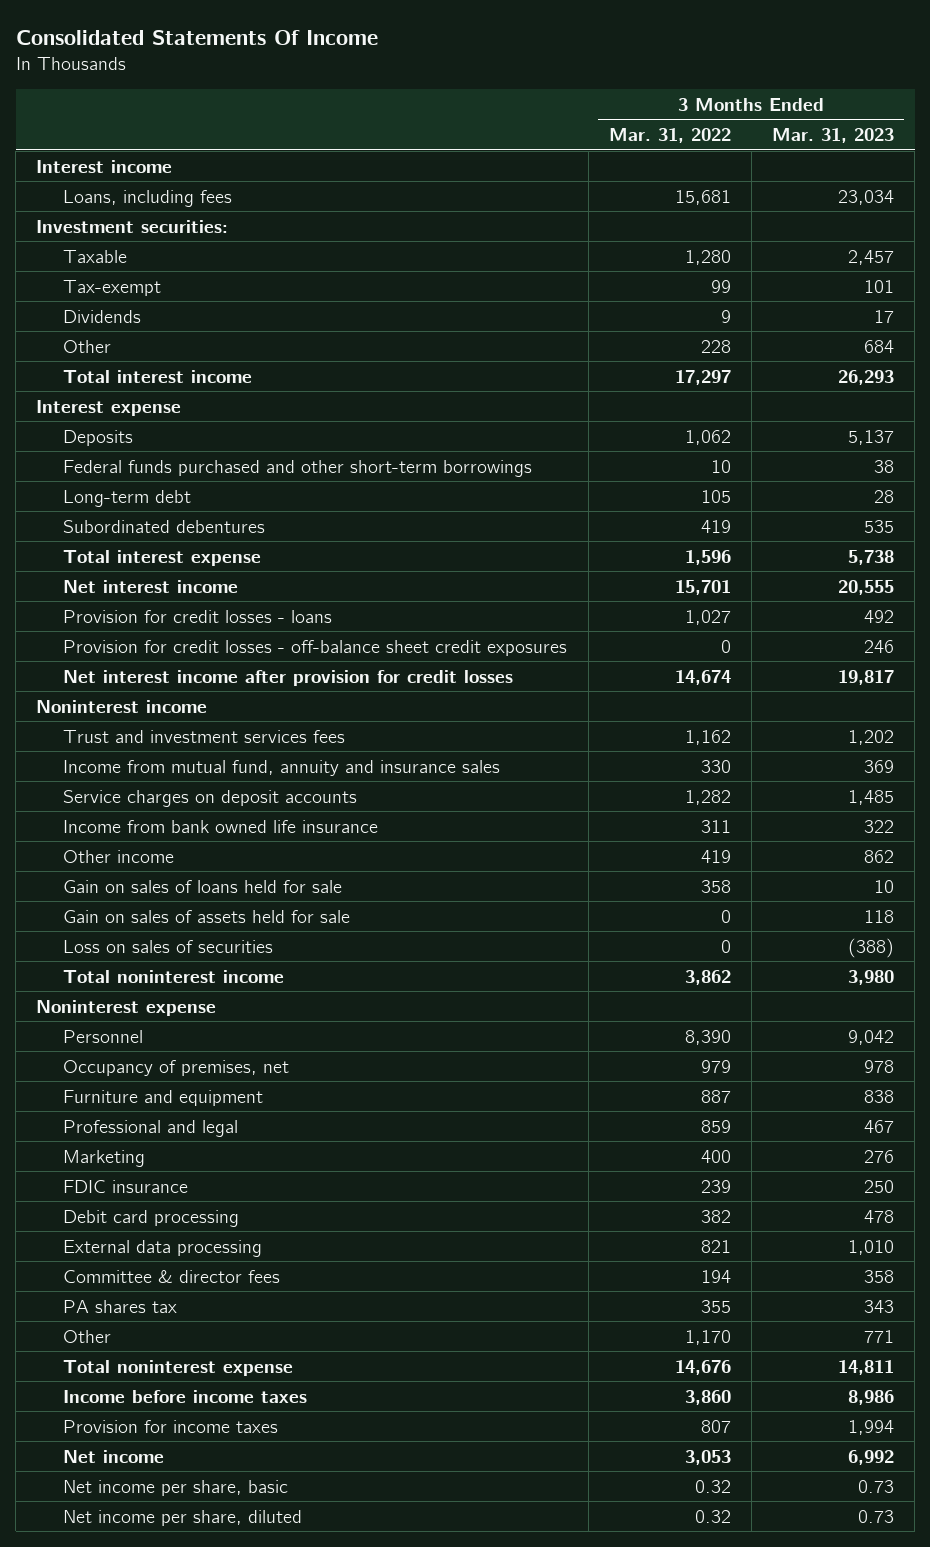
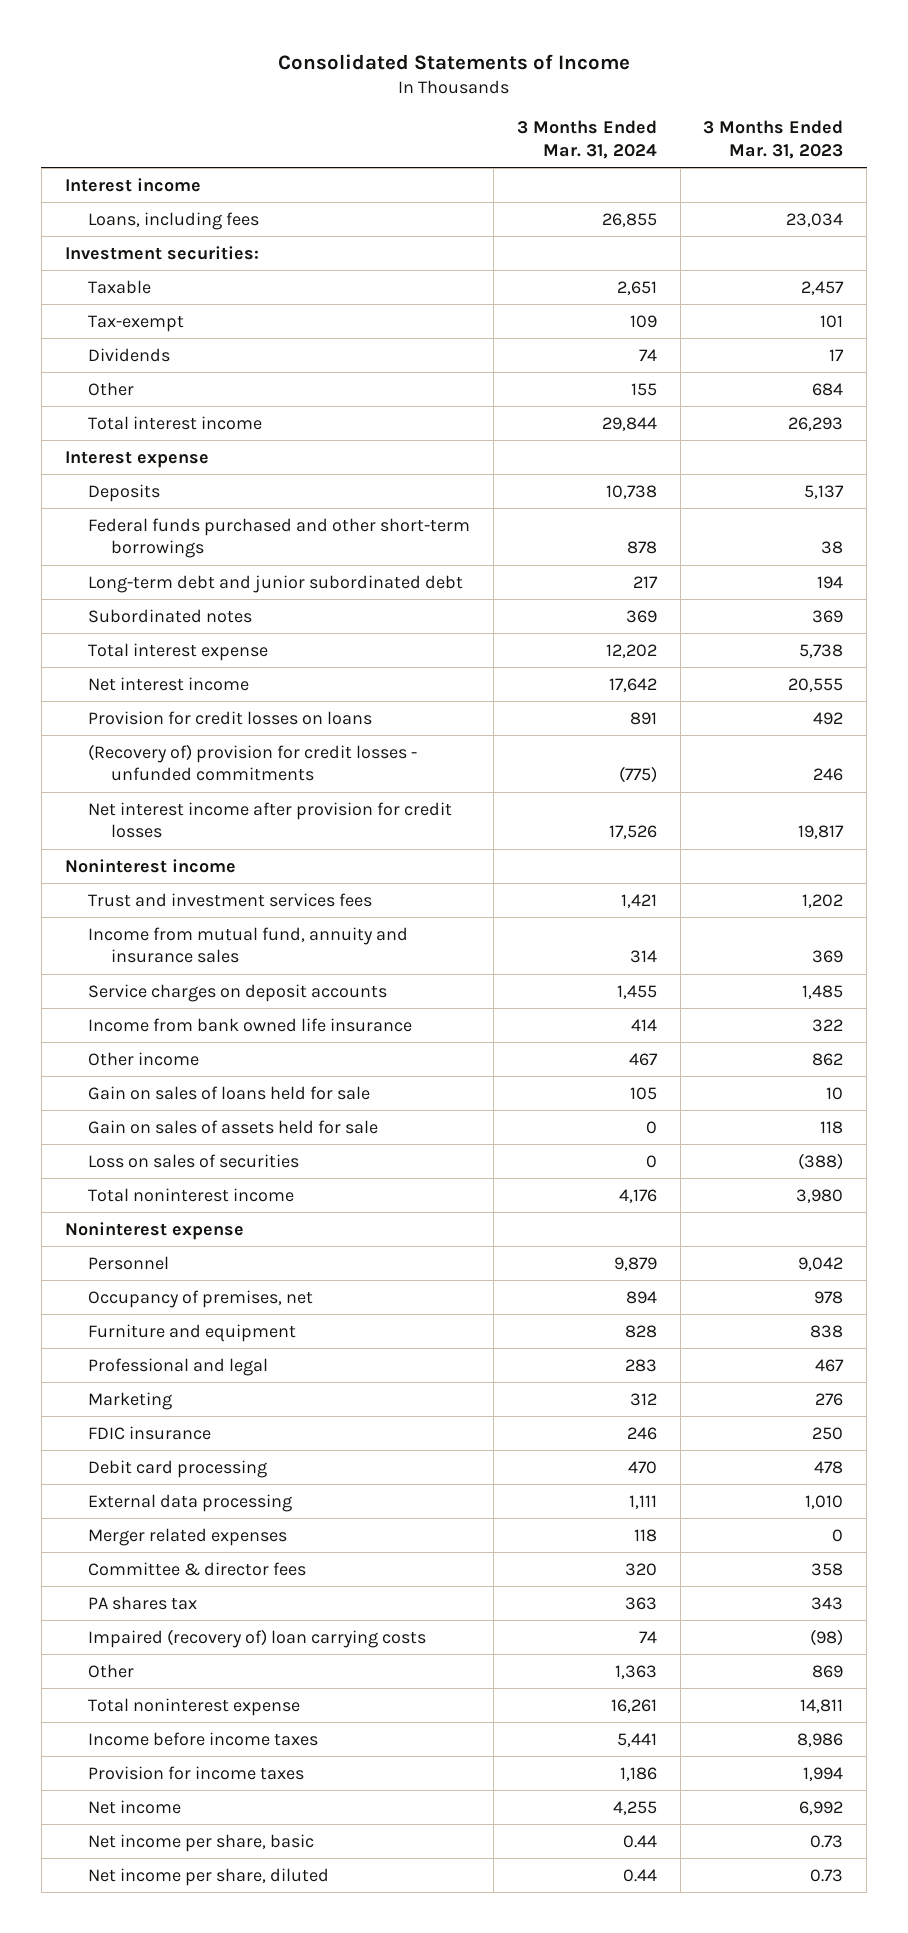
[15,29,378,45] Consolidated Statements Of Income -> [278,53,631,70] Consolidated Statements of Income
[608,128,731,144] Mar. 31, 2022 -> none
none -> [516,120,657,160] 3 Months Ended Mar. 31, 2024
[63,489,192,507] Long-term debt -> [87,574,463,593] Long-term debt and junior subordinated debt
[874,489,895,503] 28 -> [817,575,844,589] 194
[63,519,266,533] Subordinated debentures -> [87,608,252,623] Subordinated notes
[864,519,895,533] 535 -> [812,609,844,623] 369
[63,609,333,623] Provision for credit losses - loans -> [87,710,372,725] Provision for credit losses on loans
[63,639,568,656] Provision for credit losses - off-balance sheet credit exposures -> [87,743,417,782] (Recovery of) provision for credit losses - unfunded commitments
none -> [87,1527,287,1546] Merger related expenses
none -> [87,1628,426,1648] Impaired (recovery of) loan carrying costs
[864,1329,895,1343] 771 -> [812,1664,844,1678] 869

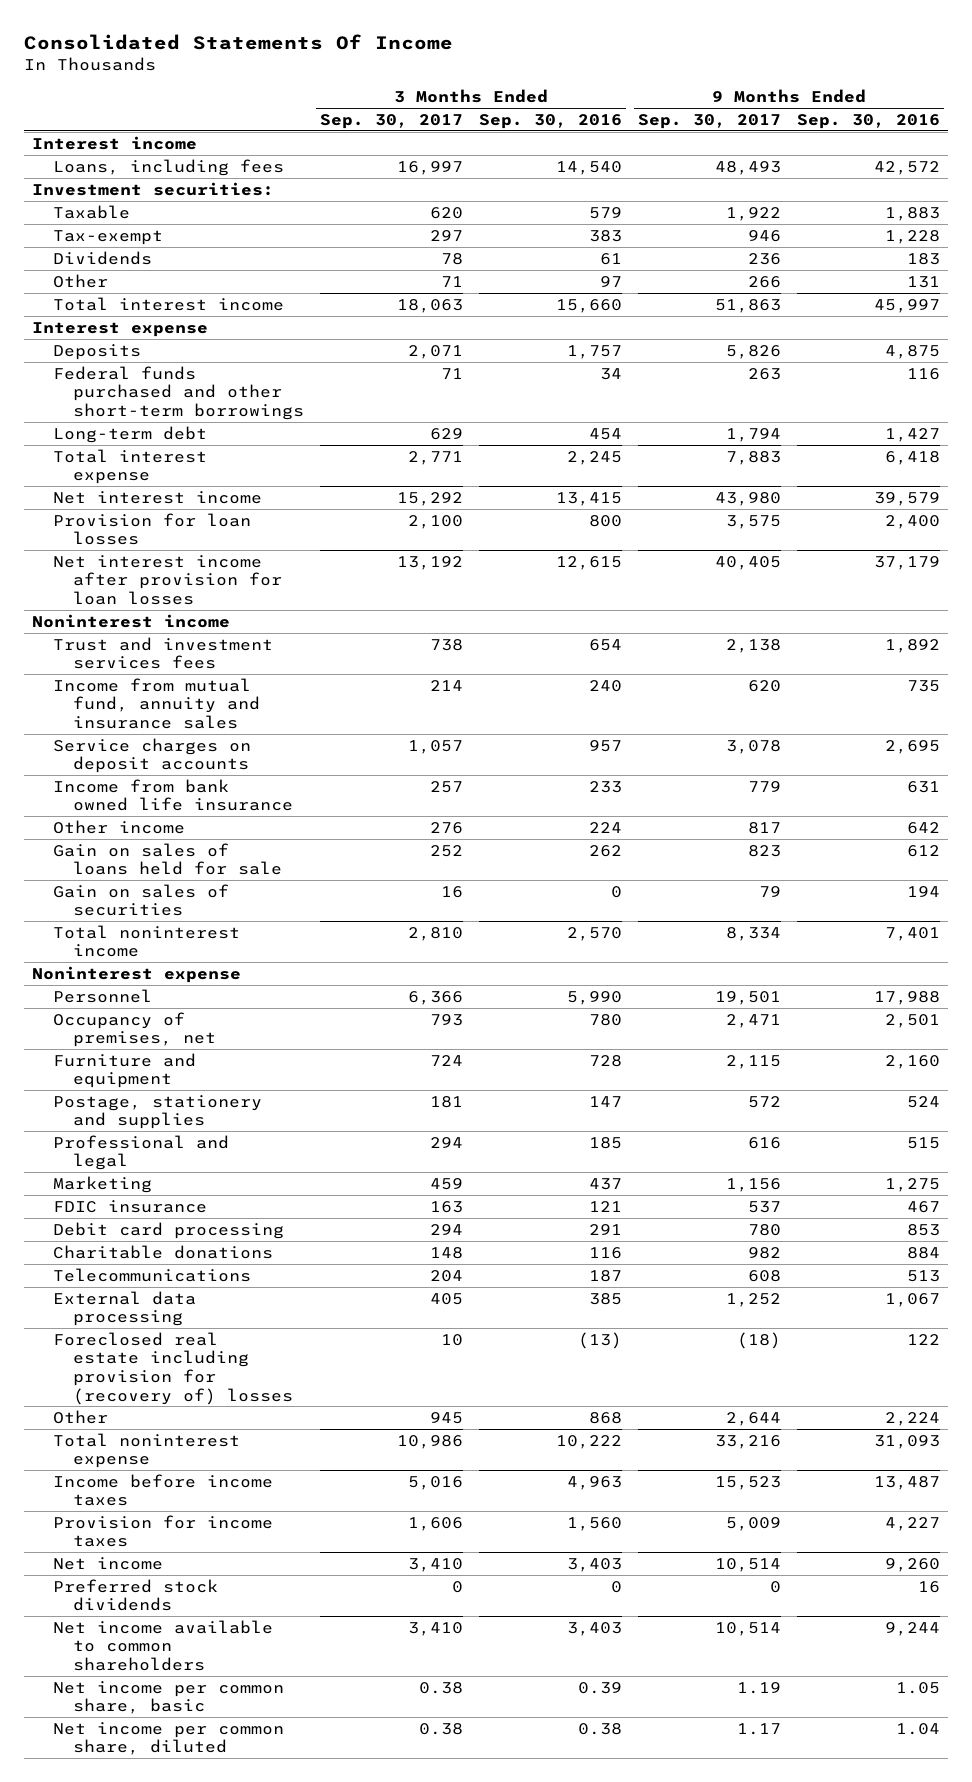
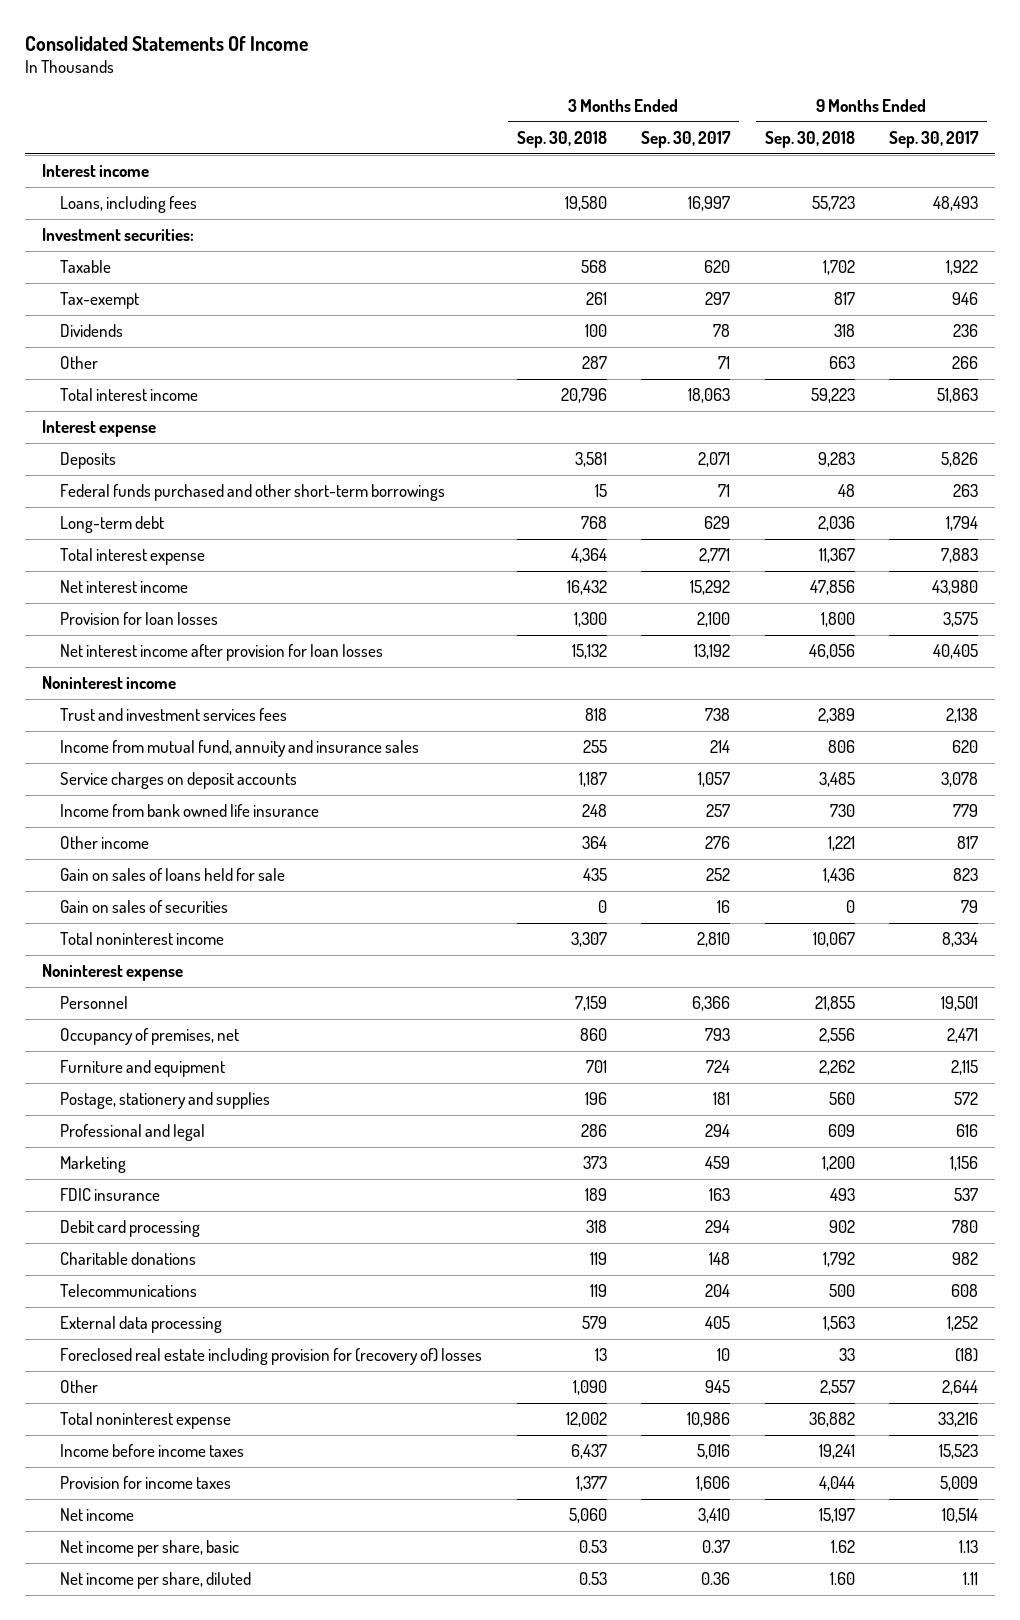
[478,113,622,129] Sep. 30, 2016 -> none
[796,113,940,129] Sep. 30, 2016 -> none
none -> [516,130,607,148] Sep. 30, 2018
none -> [764,130,855,148] Sep. 30, 2018
[52,1578,218,1612] Preferred stock dividends -> none
[52,1619,273,1671] Net income available to common shareholders -> none
[52,1680,284,1715] Net income per common share, basic -> [60,1539,240,1557] Net income per share, basic
[419,1681,464,1694] 0.38 -> [702,1539,731,1553] 0.37
[736,1681,781,1694] 1.19 -> [958,1539,978,1553] 1.13
[52,1721,284,1756] Net income per common share, diluted -> [60,1571,252,1589] Net income per share, diluted
[419,1722,464,1735] 0.38 -> [701,1571,731,1585] 0.36
[736,1722,781,1735] 1.17 -> [962,1571,978,1585] 1.11

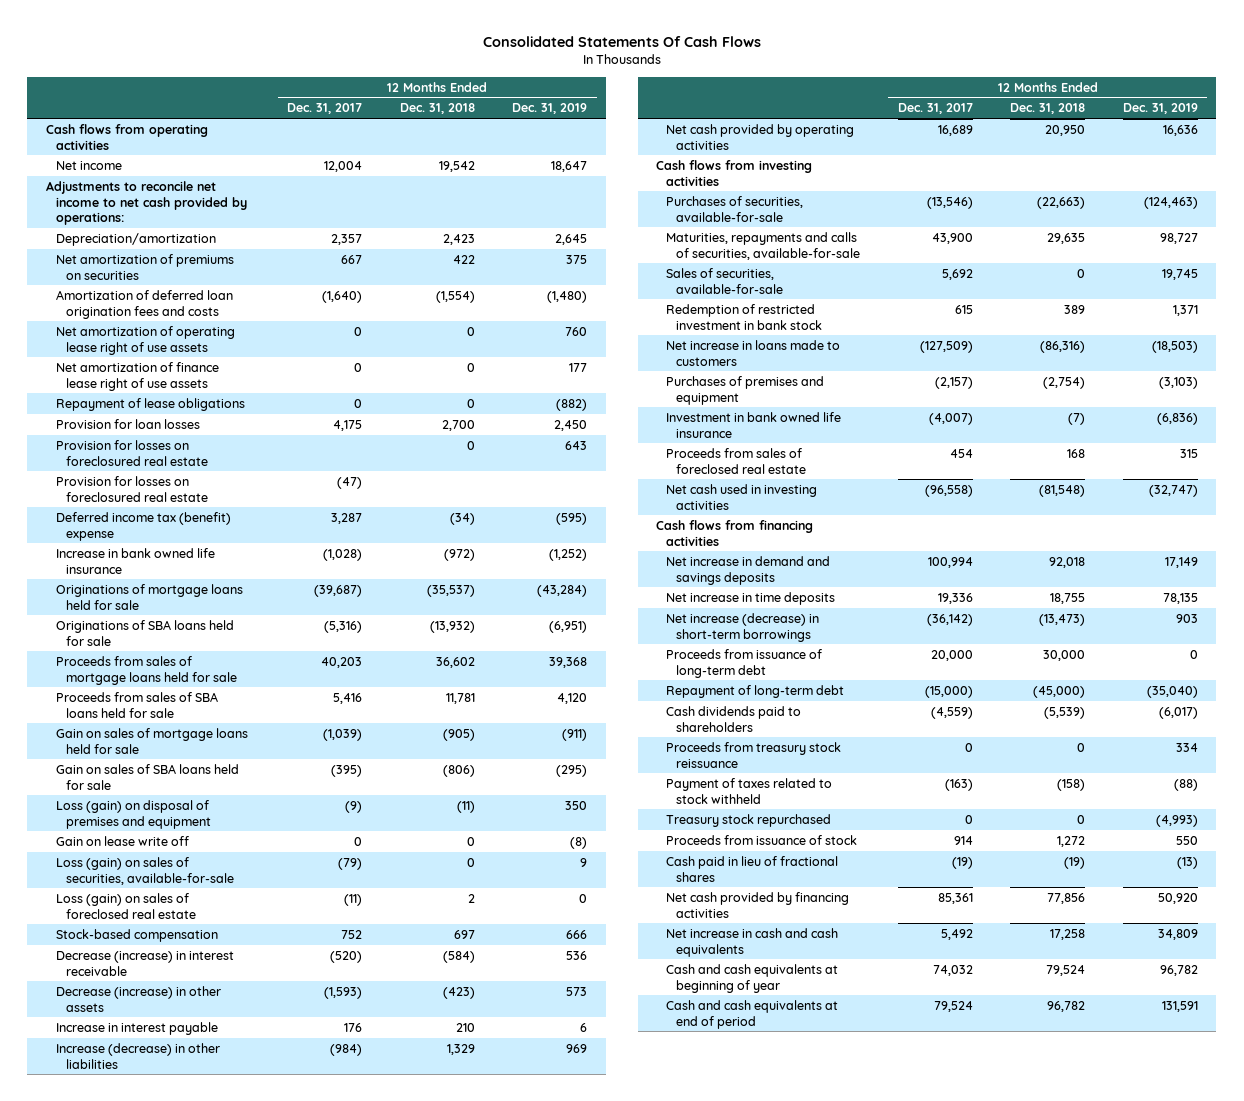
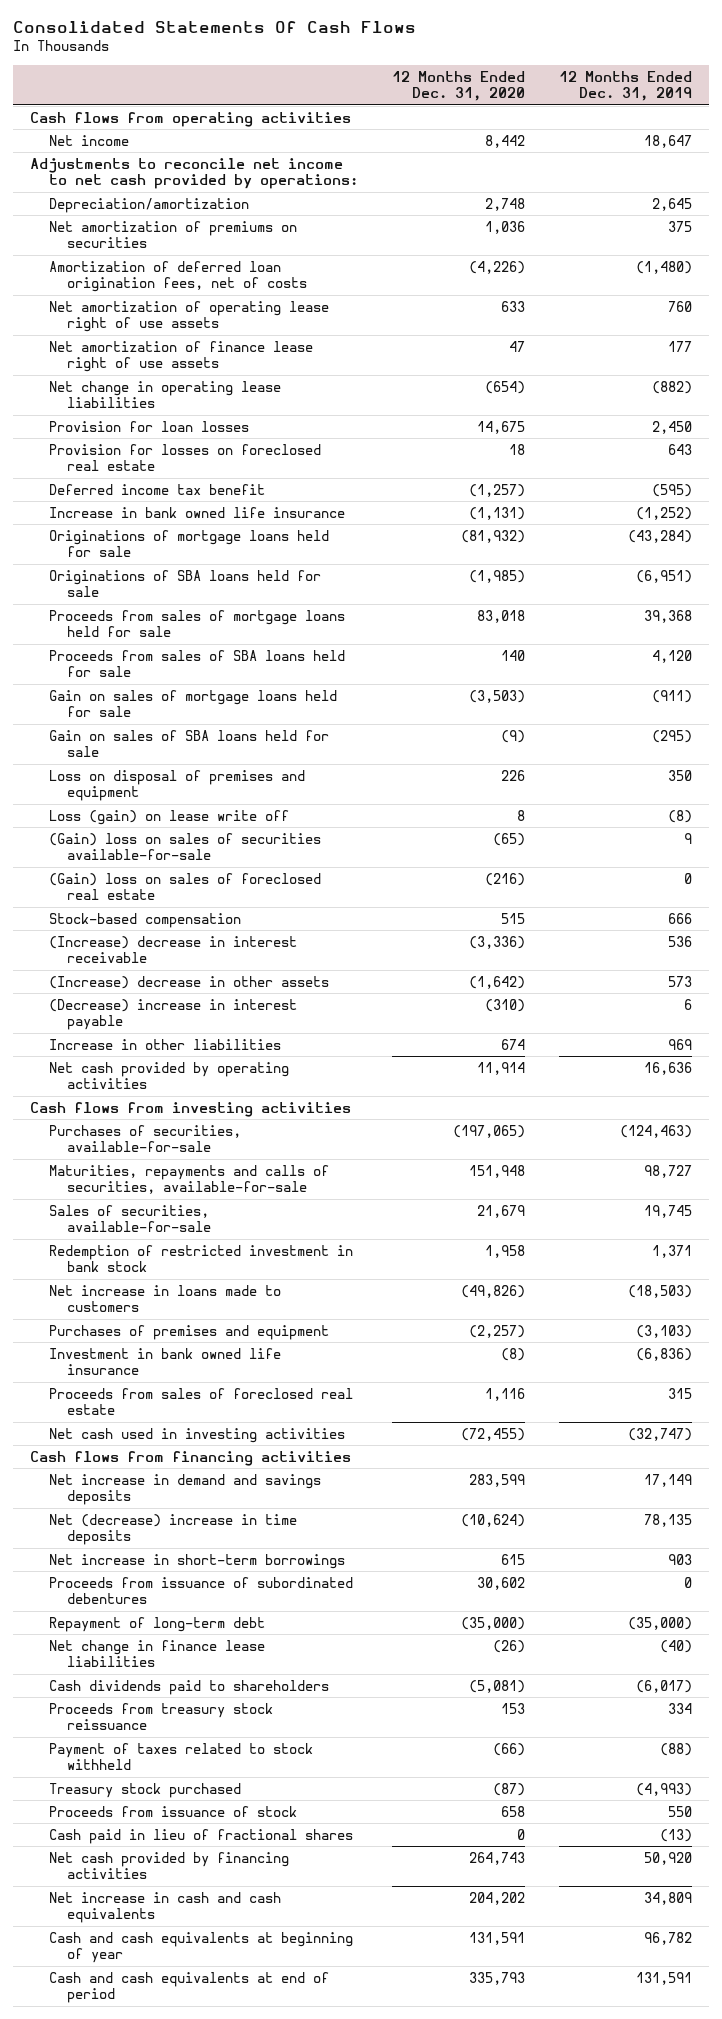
[287,103,363,115] Dec. 31, 2017 -> none
[399,103,475,115] Dec. 31, 2018 -> none
none -> [391,70,525,102] 12 Months Ended Dec. 31, 2020
[55,289,233,319] Amortization of deferred loan origination fees and costs -> [48,260,308,293] Amortization of deferred loan origination fees, net of costs
[55,397,245,411] Repayment of lease obligations -> [48,380,281,409] Net change in operating lease liabilities
[55,475,208,502] Provision for losses on foreclosured real estate -> none
[55,439,208,466] Provision for losses on foreclosured real estate -> [48,443,321,472] Provision for losses on foreclosed real estate
[55,511,231,541] Deferred income tax (benefit) expense -> [48,483,265,495] Deferred income tax benefit
[55,799,211,829] Loss (gain) on disposal of premises and equipment -> [48,769,305,802] Loss on disposal of premises and equipment
[55,835,189,846] Gain on lease write off -> [48,809,289,825] Loss (gain) on lease write off
[55,856,234,885] Loss (gain) on sales of securities, available-for-sale -> [48,832,321,861] (Gain) loss on sales of securities available-for-sale
[55,892,196,919] Loss (gain) on sales of foreclosed real estate -> [48,872,321,901] (Gain) loss on sales of foreclosed real estate
[55,950,234,976] Decrease (increase) in interest receivable -> [48,935,297,964] (Increase) decrease in interest receivable
[55,985,221,1012] Decrease (increase) in other assets -> [48,975,329,989] (Increase) decrease in other assets
[55,1021,218,1035] Increase in interest payable -> [48,998,297,1031] (Decrease) increase in interest payable
[55,1042,220,1069] Increase (decrease) in other liabilities -> [48,1038,281,1050] Increase in other liabilities
[666,648,823,678] Proceeds from issuance of long-term debt -> none
[666,591,836,605] Net increase in time deposits -> [48,1513,297,1546] Net (decrease) increase in time deposits
[666,612,820,642] Net increase (decrease) in short-term borrowings -> [48,1553,345,1569] Net increase in short-term borrowings
none -> [48,1576,353,1605] Proceeds from issuance of subordinated debentures
[1146,685,1198,698] (35,040) -> [627,1616,692,1630] (35,000)
none -> [48,1639,265,1668] Net change in finance lease liabilities
[666,813,832,827] Treasury stock repurchased -> [48,1782,241,1798] Treasury stock purchased

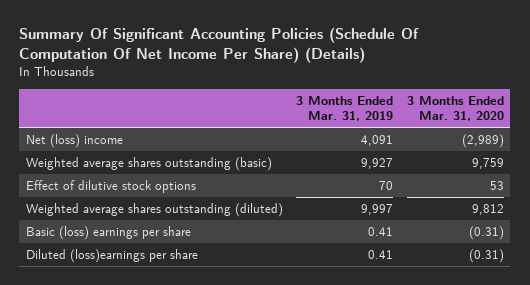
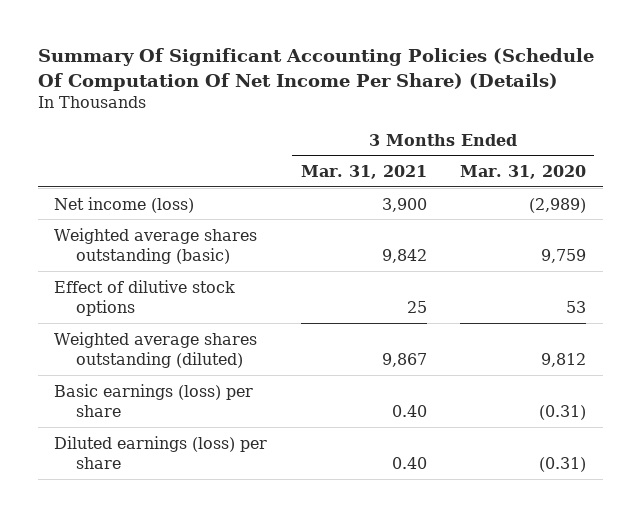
[296,95,394,121] 3 Months Ended Mar. 31, 2019 -> none
none -> [300,164,427,179] Mar. 31, 2021
[26,134,124,149] Net (loss) income -> [54,196,195,213] Net income (loss)
[26,226,192,241] Basic (loss) earnings per share -> [54,383,254,417] Basic earnings (loss) per share
[26,249,199,264] Diluted (loss)earnings per share -> [54,435,268,469] Diluted earnings (loss) per share

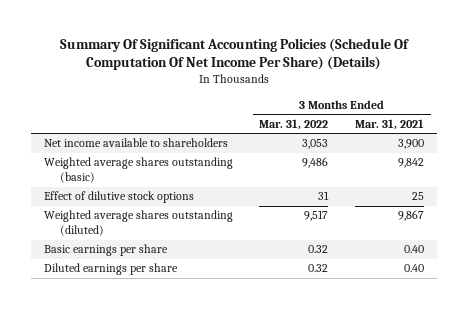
[459,164,586,179] Mar. 31, 2020 -> none
none -> [259,118,329,130] Mar. 31, 2022
[54,196,195,213] Net income (loss) -> [43,138,228,148] Net income available to shareholders
[54,383,254,417] Basic earnings (loss) per share -> [43,244,168,257] Basic earnings per share
[54,435,268,469] Diluted earnings (loss) per share -> [43,263,178,276] Diluted earnings per share

